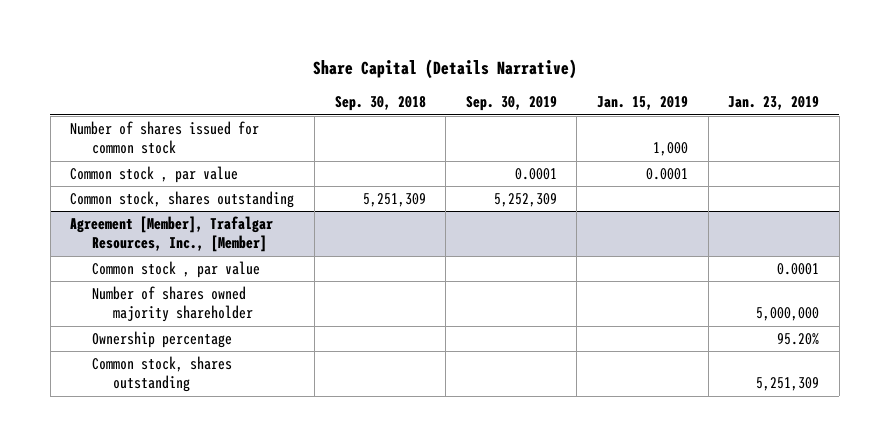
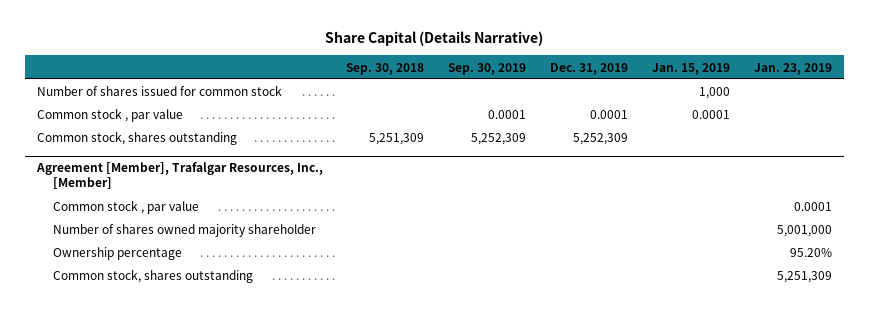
none -> [550,62,629,75] Dec. 31, 2019
[756,307,820,322] 5,000,000 -> [777,225,833,238] 5,001,000

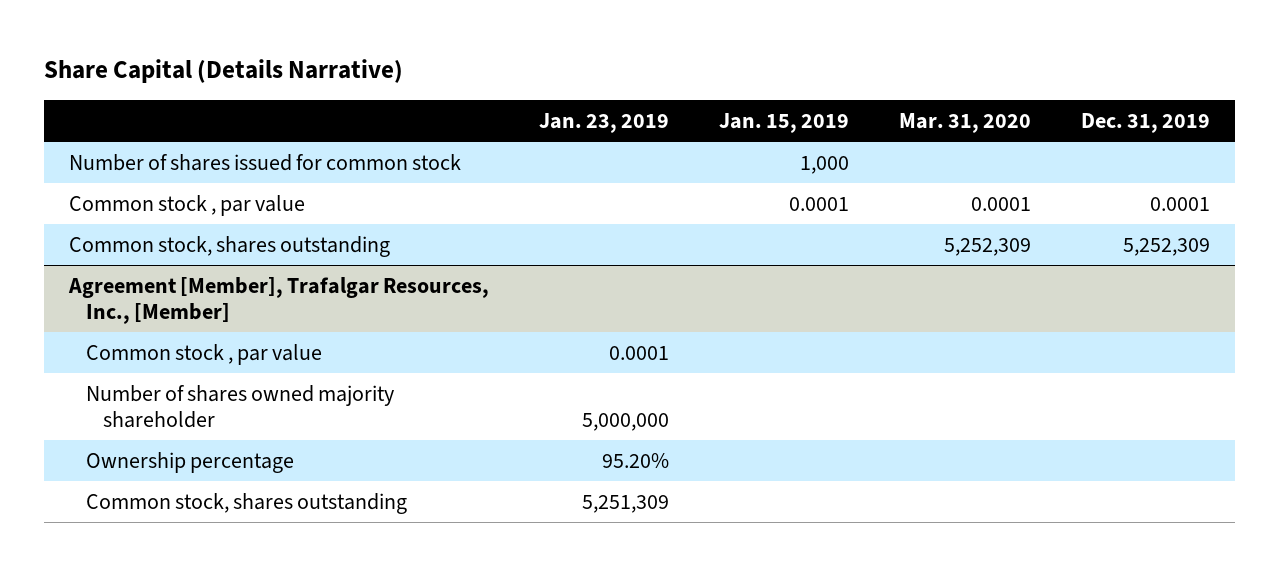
[346,62,425,75] Sep. 30, 2018 -> none
[448,62,527,75] Sep. 30, 2019 -> none
none -> [899,113,1032,134] Mar. 31, 2020
[777,225,833,238] 5,001,000 -> [582,412,670,431] 5,000,000

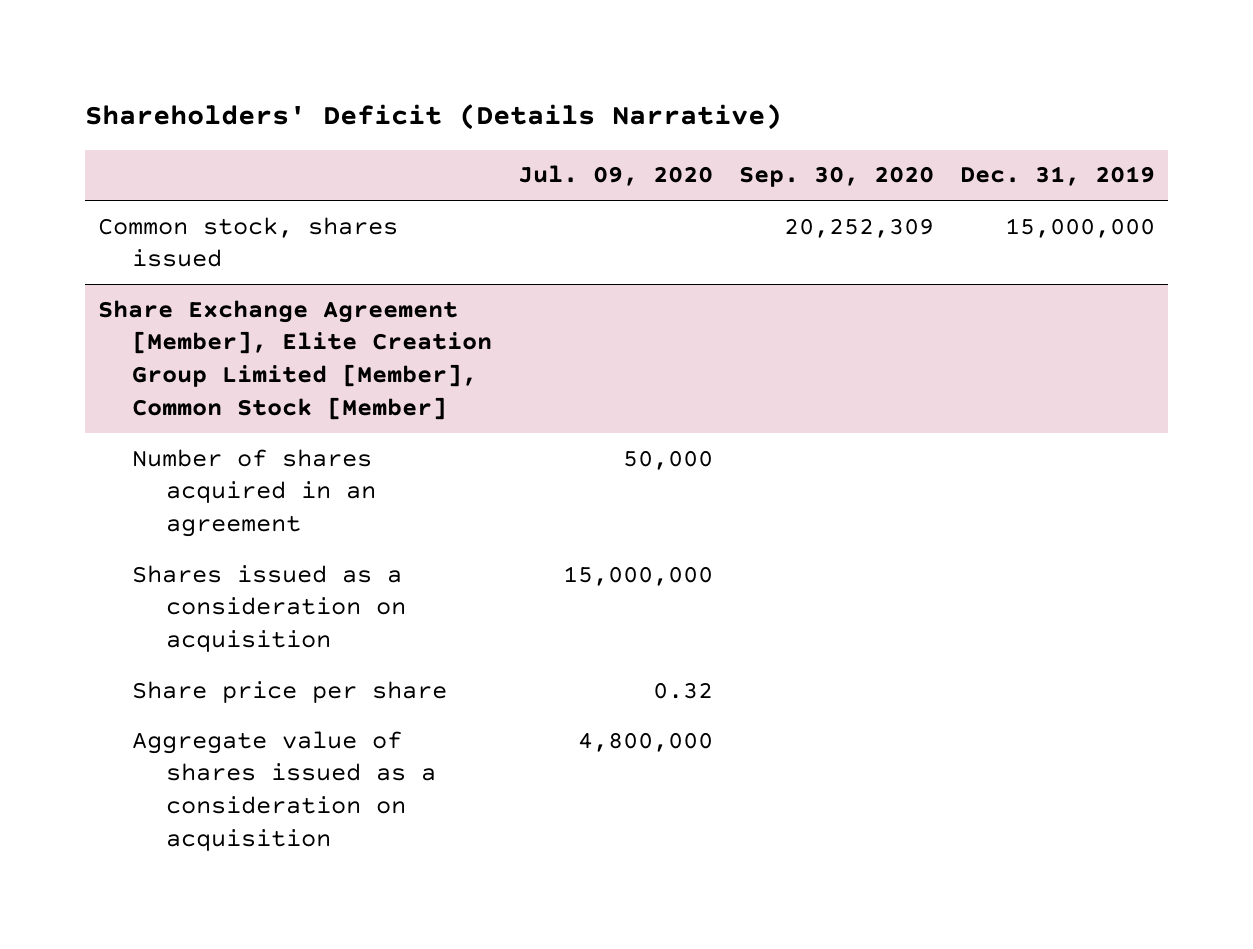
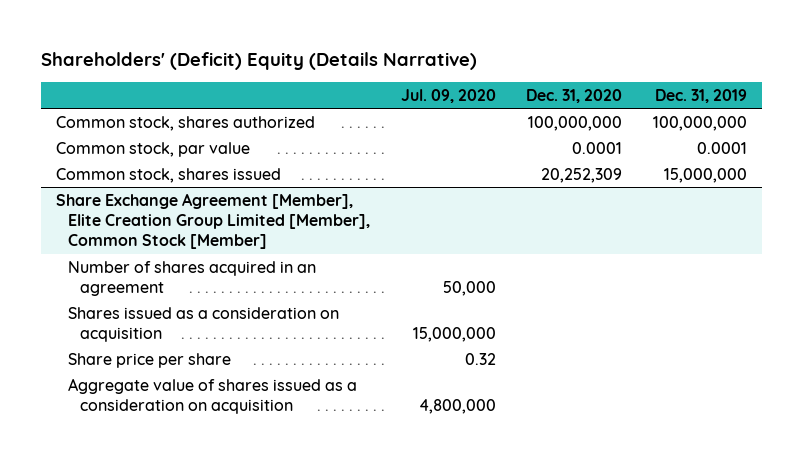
[84,104,782,131] Shareholders' Deficit (Details Narrative) -> [40,52,477,71] Shareholders' (Deficit) Equity (Details Narrative)
[739,166,935,188] Sep. 30, 2020 -> none
none -> [526,88,623,103] Dec. 31, 2020
none -> [56,115,316,131] Common stock, shares authorized
none -> [56,141,251,157] Common stock, par value

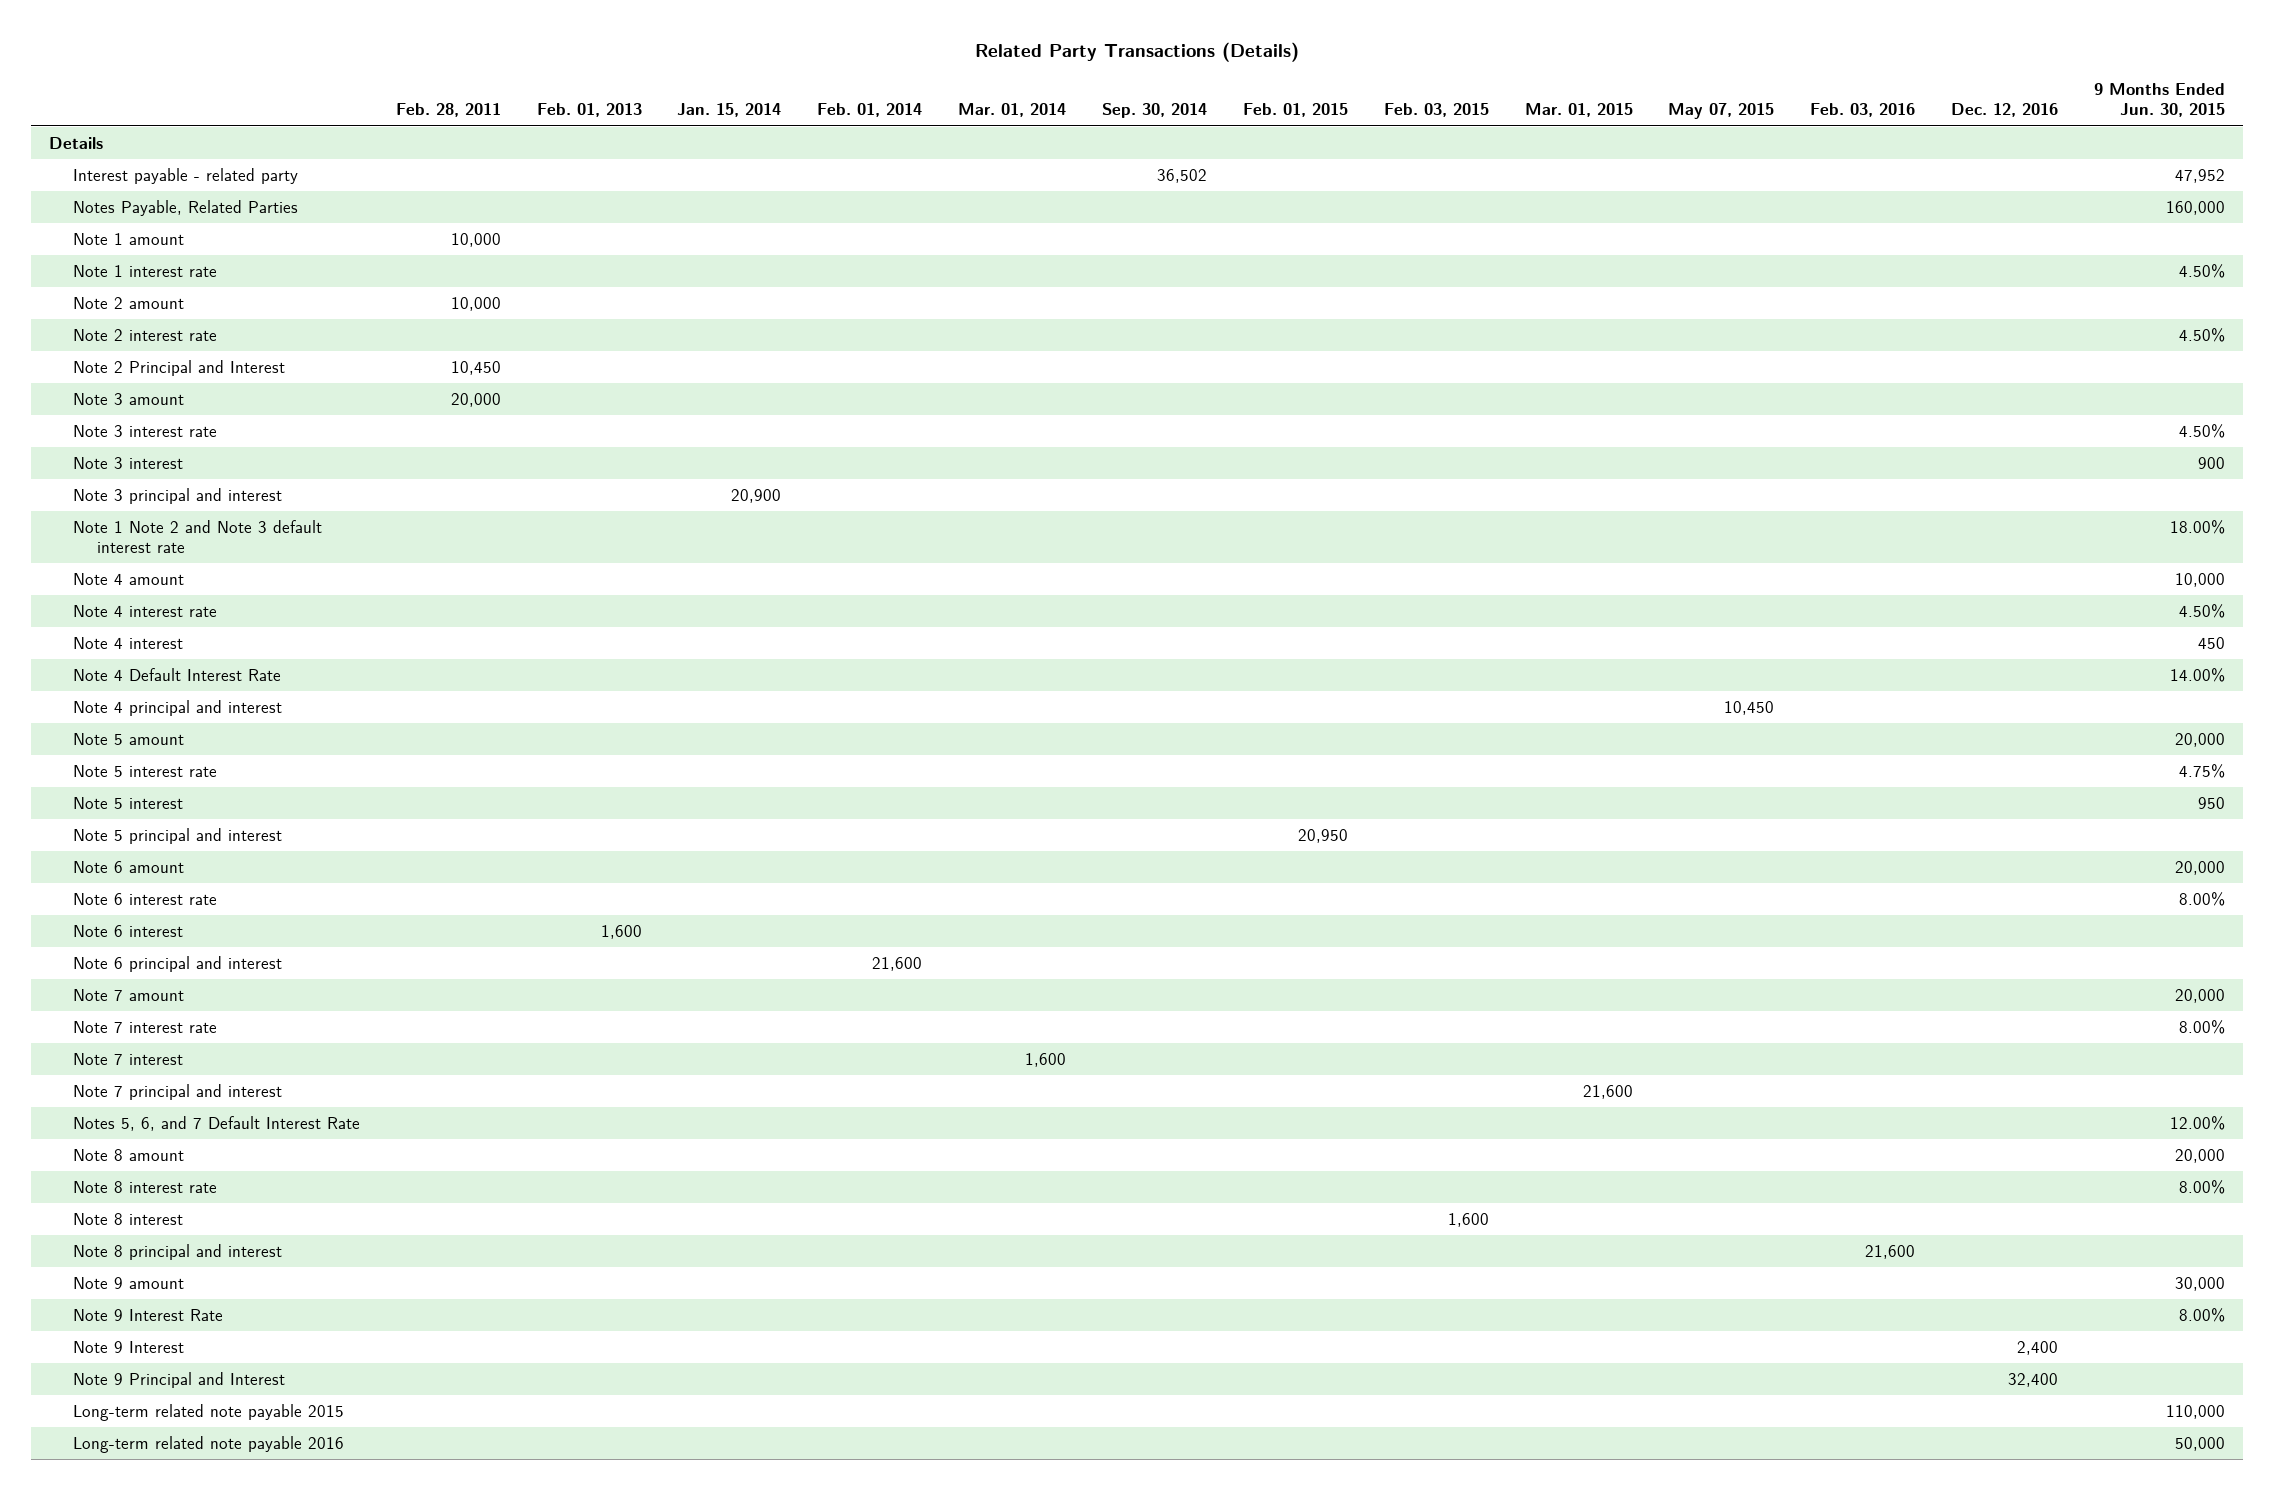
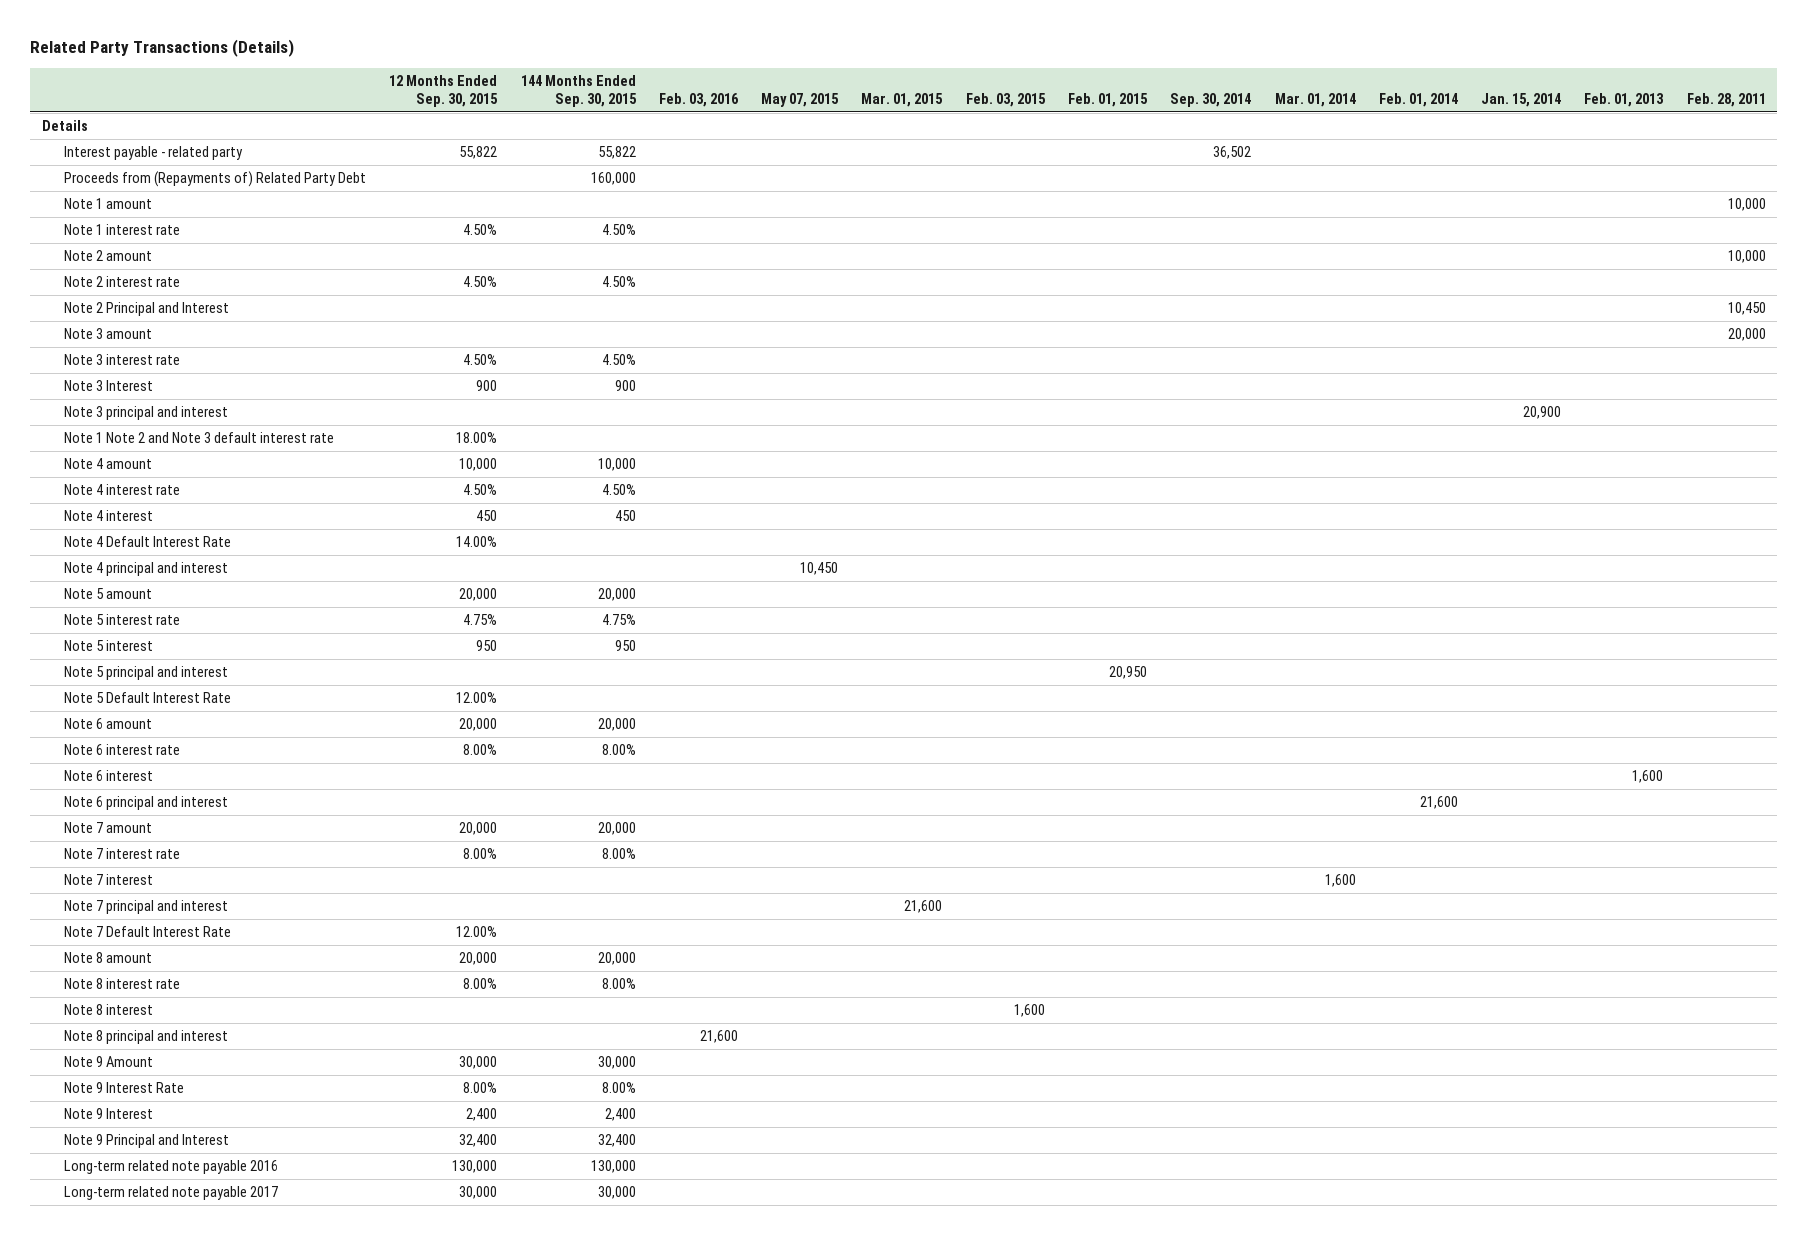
[1951,103,2059,118] Dec. 12, 2016 -> none
[2093,83,2225,118] 9 Months Ended Jun. 30, 2015 -> none
none -> [389,74,499,107] 12 Months Ended Sep. 30, 2015
none -> [520,74,637,107] 144 Months Ended Sep. 30, 2015
[72,199,298,216] Notes Payable, Related Parties -> none
none -> [64,171,367,188] Proceeds from (Repayments of) Related Party Debt
[72,456,183,469] Note 3 interest -> [64,380,154,392] Note 3 Interest
none -> [64,692,232,704] Note 5 Default Interest Rate
[72,1115,360,1131] Notes 5, 6, and 7 Default Interest Rate -> none
none -> [64,926,232,938] Note 7 Default Interest Rate
[72,1276,184,1289] Note 9 amount -> [64,1056,154,1068] Note 9 Amount
[72,1403,344,1421] Long-term related note payable 2015 -> none
none -> [64,1186,279,1201] Long-term related note payable 2017

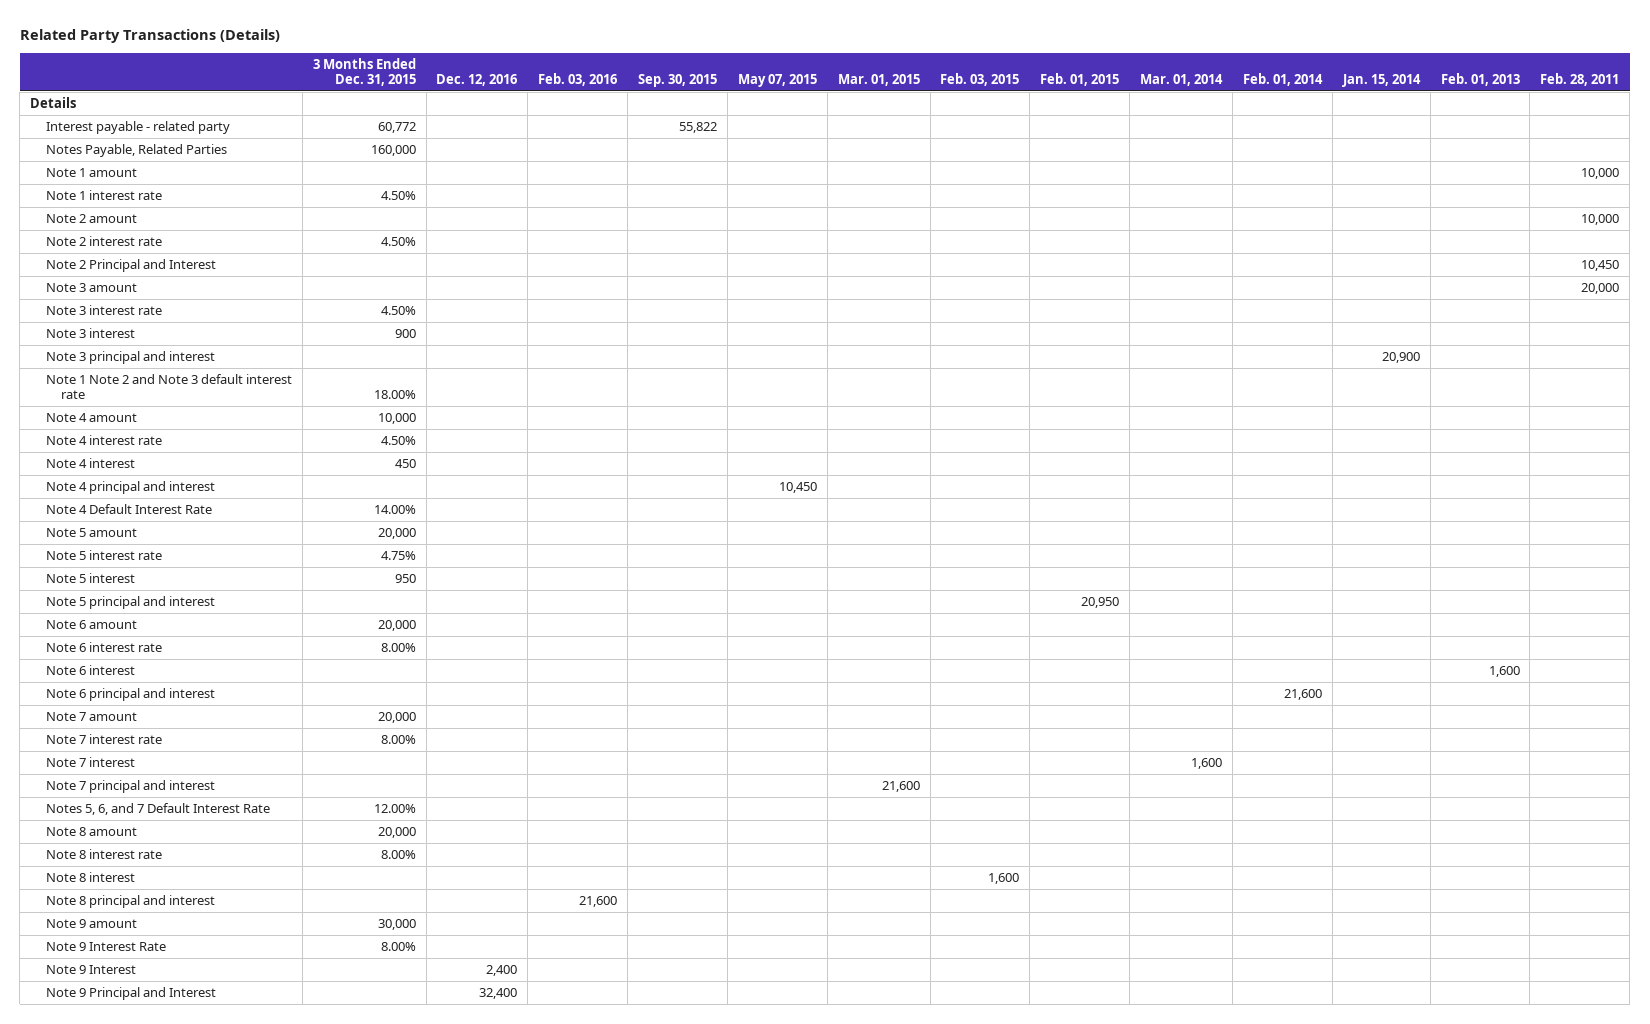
[389,74,499,107] 12 Months Ended Sep. 30, 2015 -> none
[520,74,637,107] 144 Months Ended Sep. 30, 2015 -> none
[1170,92,1252,107] Sep. 30, 2014 -> none
none -> [312,57,416,86] 3 Months Ended Dec. 31, 2015
none -> [436,73,518,86] Dec. 12, 2016
none -> [638,73,718,87] Sep. 30, 2015
[64,171,367,188] Proceeds from (Repayments of) Related Party Debt -> none
none -> [45,144,227,158] Notes Payable, Related Parties
[64,380,154,392] Note 3 Interest -> [45,328,135,339] Note 3 interest
[64,536,232,548] Note 4 Default Interest Rate -> [45,504,212,515] Note 4 Default Interest Rate
[64,692,232,704] Note 5 Default Interest Rate -> none
[64,926,232,938] Note 7 Default Interest Rate -> none
none -> [45,803,270,816] Notes 5, 6, and 7 Default Interest Rate
[64,1056,154,1068] Note 9 Amount -> [45,919,137,929] Note 9 amount
[64,1160,279,1175] Long-term related note payable 2016 -> none
[64,1186,279,1201] Long-term related note payable 2017 -> none

